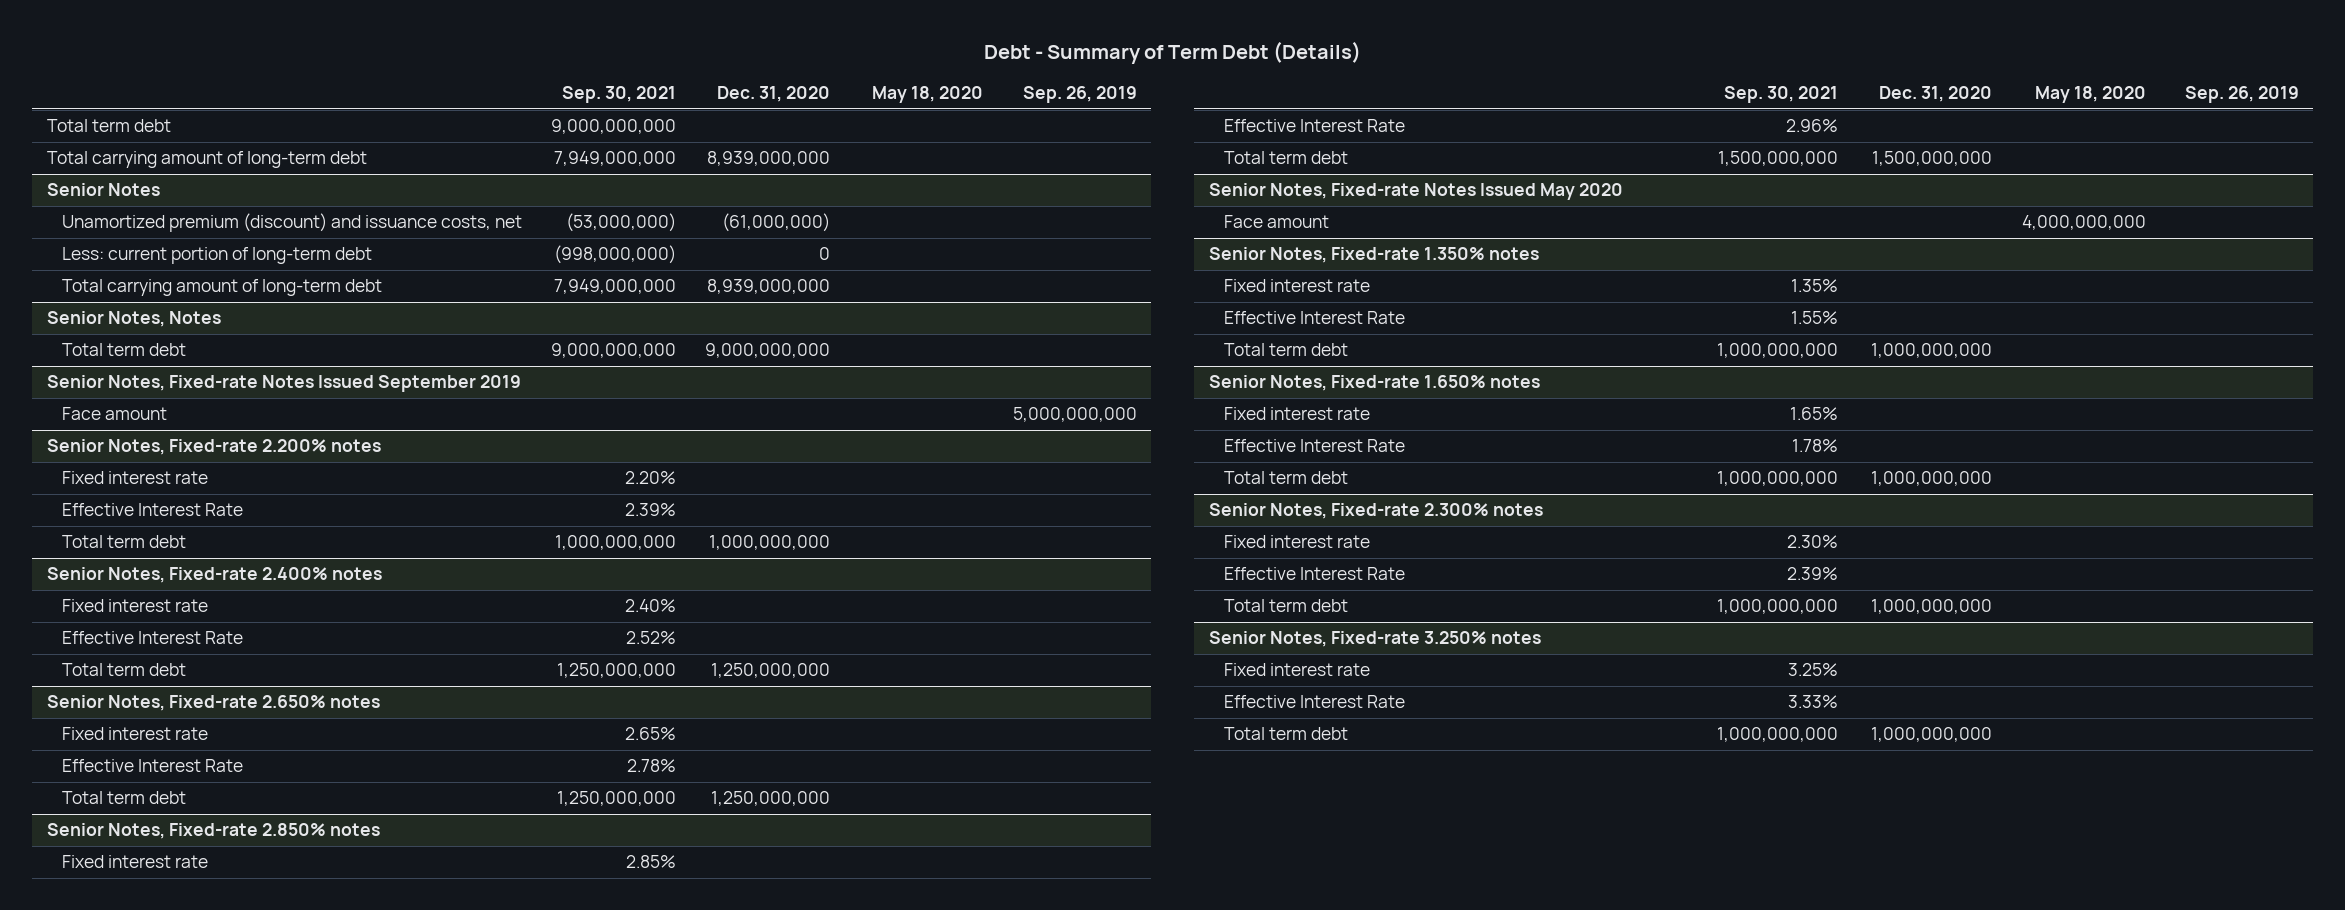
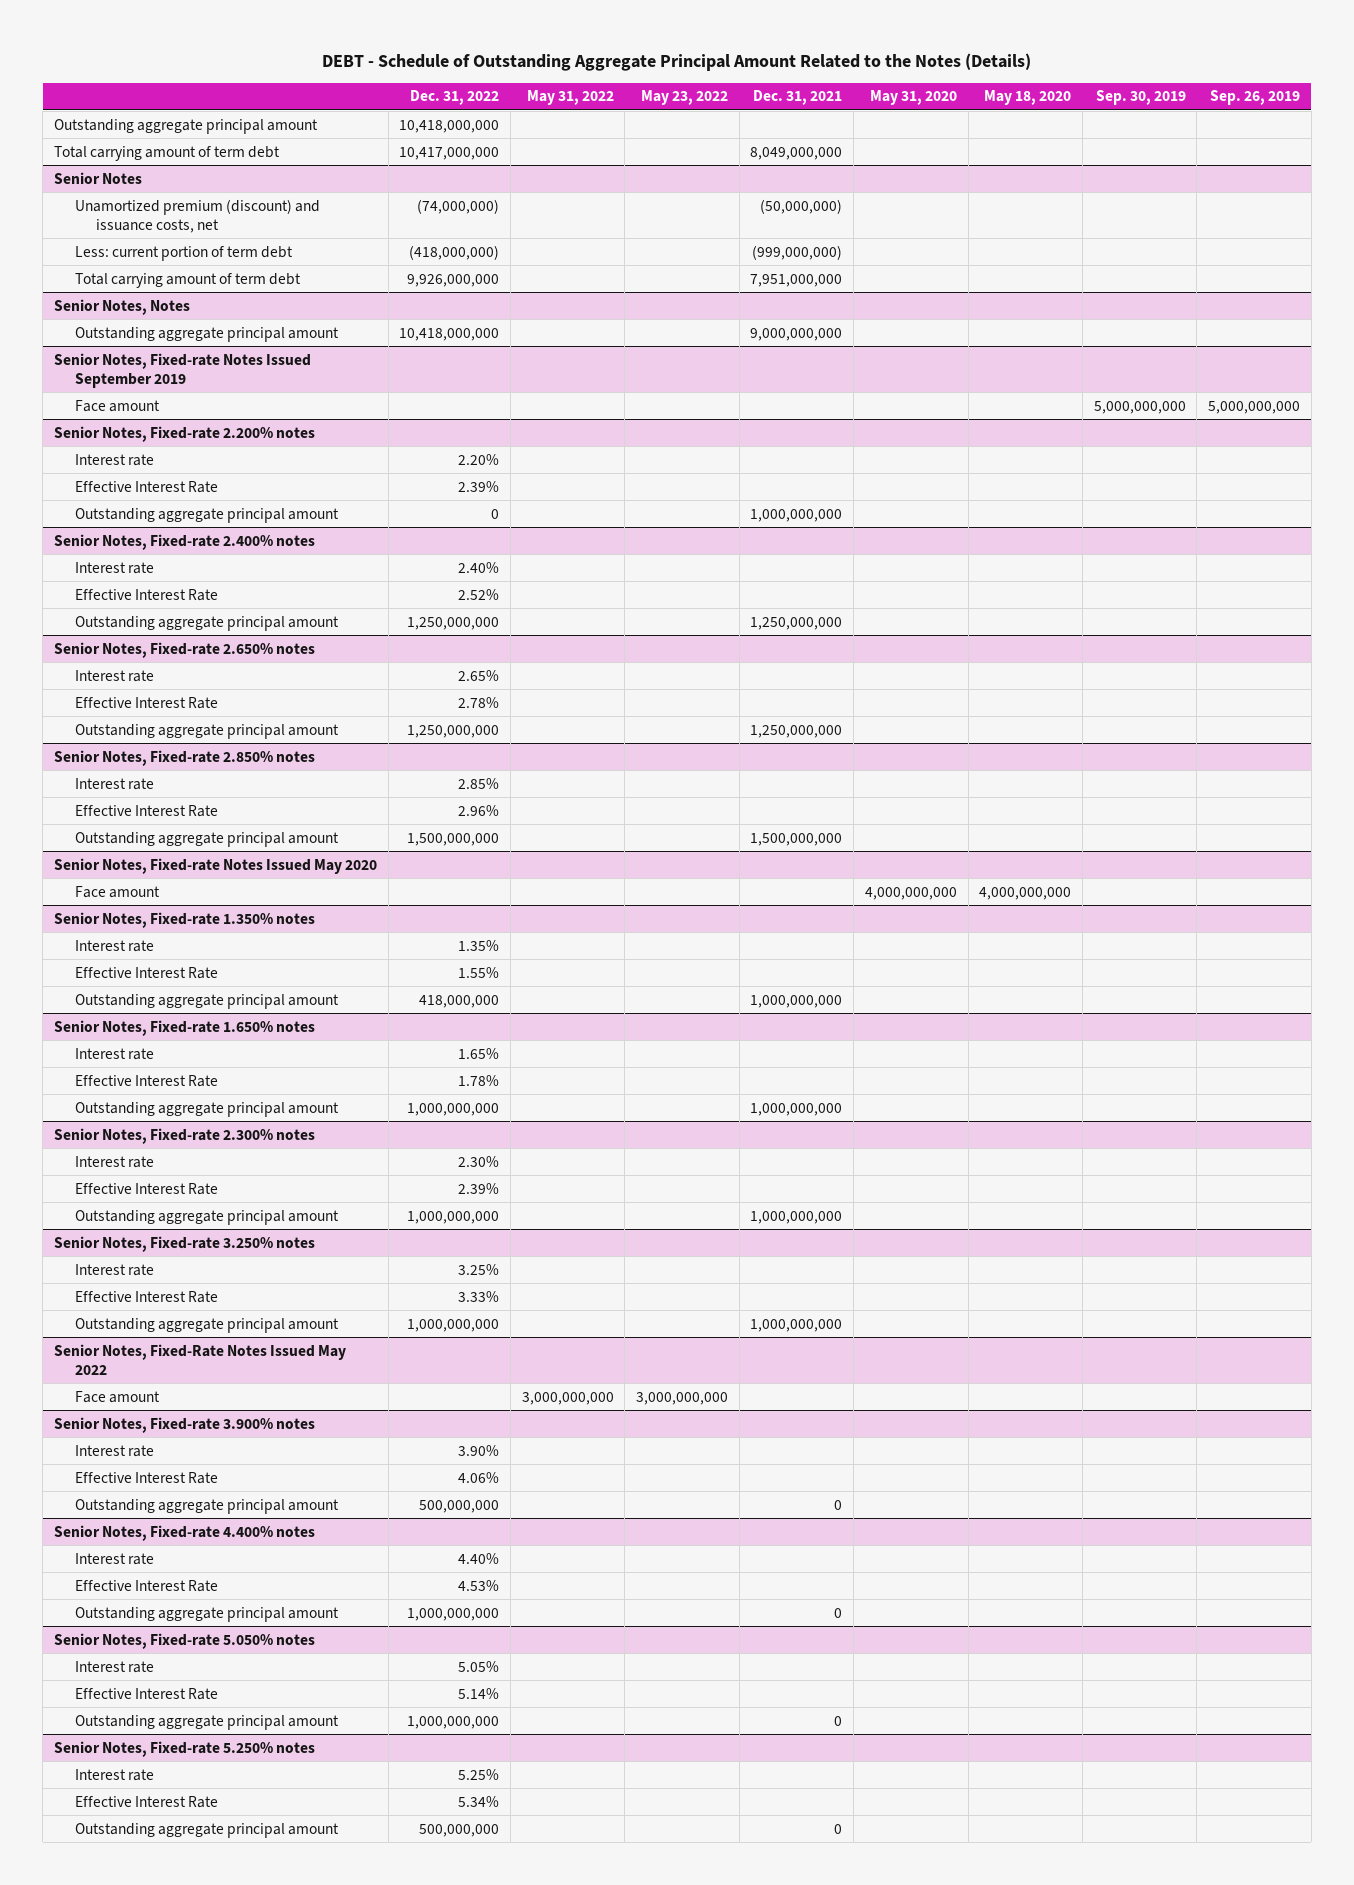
[983,40,1361,64] Debt - Summary of Term Debt (Details) -> [321,53,1031,72] DEBT - Schedule of Outstanding Aggregate Principal Amount Related to the Notes (Details)
[562,85,677,103] Sep. 30, 2021 -> none
[717,85,831,102] Dec. 31, 2020 -> none
none -> [410,90,500,106] Dec. 31, 2022
none -> [526,90,614,106] May 31, 2022
none -> [641,90,729,106] May 23, 2022
none -> [753,90,843,106] Dec. 31, 2021
none -> [869,90,957,106] May 31, 2020
none -> [1095,90,1186,106] Sep. 30, 2019
[46,119,171,133] Total term debt -> [53,118,318,134] Outstanding aggregate principal amount
[46,151,367,169] Total carrying amount of long-term debt -> [53,145,280,161] Total carrying amount of term debt
[61,247,372,265] Less: current portion of long-term debt -> [75,245,294,261] Less: current portion of term debt
[61,279,382,297] Total carrying amount of long-term debt -> [75,272,302,288] Total carrying amount of term debt
[61,343,186,357] Total term debt -> [75,326,340,342] Outstanding aggregate principal amount
[61,471,208,485] Fixed interest rate -> [75,453,155,466] Interest rate
[61,535,186,549] Total term debt -> [75,507,340,523] Outstanding aggregate principal amount
[61,599,208,613] Fixed interest rate -> [75,561,155,574] Interest rate
[61,663,186,677] Total term debt -> [75,615,340,631] Outstanding aggregate principal amount
[61,727,208,741] Fixed interest rate -> [75,669,155,682] Interest rate
[61,791,186,805] Total term debt -> [75,723,340,739] Outstanding aggregate principal amount
[61,855,208,869] Fixed interest rate -> [75,777,155,790] Interest rate
[1224,151,1349,165] Total term debt -> [75,831,340,847] Outstanding aggregate principal amount
[1224,279,1371,293] Fixed interest rate -> [75,939,155,952] Interest rate
[1224,343,1349,357] Total term debt -> [75,993,340,1009] Outstanding aggregate principal amount
[1224,407,1371,421] Fixed interest rate -> [75,1047,155,1060] Interest rate
[1224,471,1349,485] Total term debt -> [75,1101,340,1117] Outstanding aggregate principal amount
[1224,535,1371,549] Fixed interest rate -> [75,1155,155,1168] Interest rate
[1224,599,1349,613] Total term debt -> [75,1209,340,1225] Outstanding aggregate principal amount
[1224,663,1371,677] Fixed interest rate -> [75,1263,155,1276] Interest rate
[1224,727,1349,741] Total term debt -> [75,1317,340,1333] Outstanding aggregate principal amount
none -> [53,1343,346,1375] Senior Notes, Fixed-Rate Notes Issued May 2022
none -> [75,1390,161,1403] Face amount
none -> [53,1416,315,1433] Senior Notes, Fixed-rate 3.900% notes
none -> [75,1444,155,1457] Interest rate
none -> [75,1471,219,1484] Effective Interest Rate
none -> [75,1498,340,1514] Outstanding aggregate principal amount
none -> [53,1524,315,1541] Senior Notes, Fixed-rate 4.400% notes
none -> [75,1552,155,1565] Interest rate
none -> [75,1579,219,1592] Effective Interest Rate
none -> [75,1606,340,1622] Outstanding aggregate principal amount
none -> [53,1632,315,1649] Senior Notes, Fixed-rate 5.050% notes
none -> [75,1660,155,1673] Interest rate
none -> [75,1687,219,1700] Effective Interest Rate
none -> [75,1714,340,1730] Outstanding aggregate principal amount
none -> [53,1740,315,1757] Senior Notes, Fixed-rate 5.250% notes
none -> [75,1768,155,1781] Interest rate
none -> [75,1795,219,1808] Effective Interest Rate
none -> [75,1822,340,1838] Outstanding aggregate principal amount

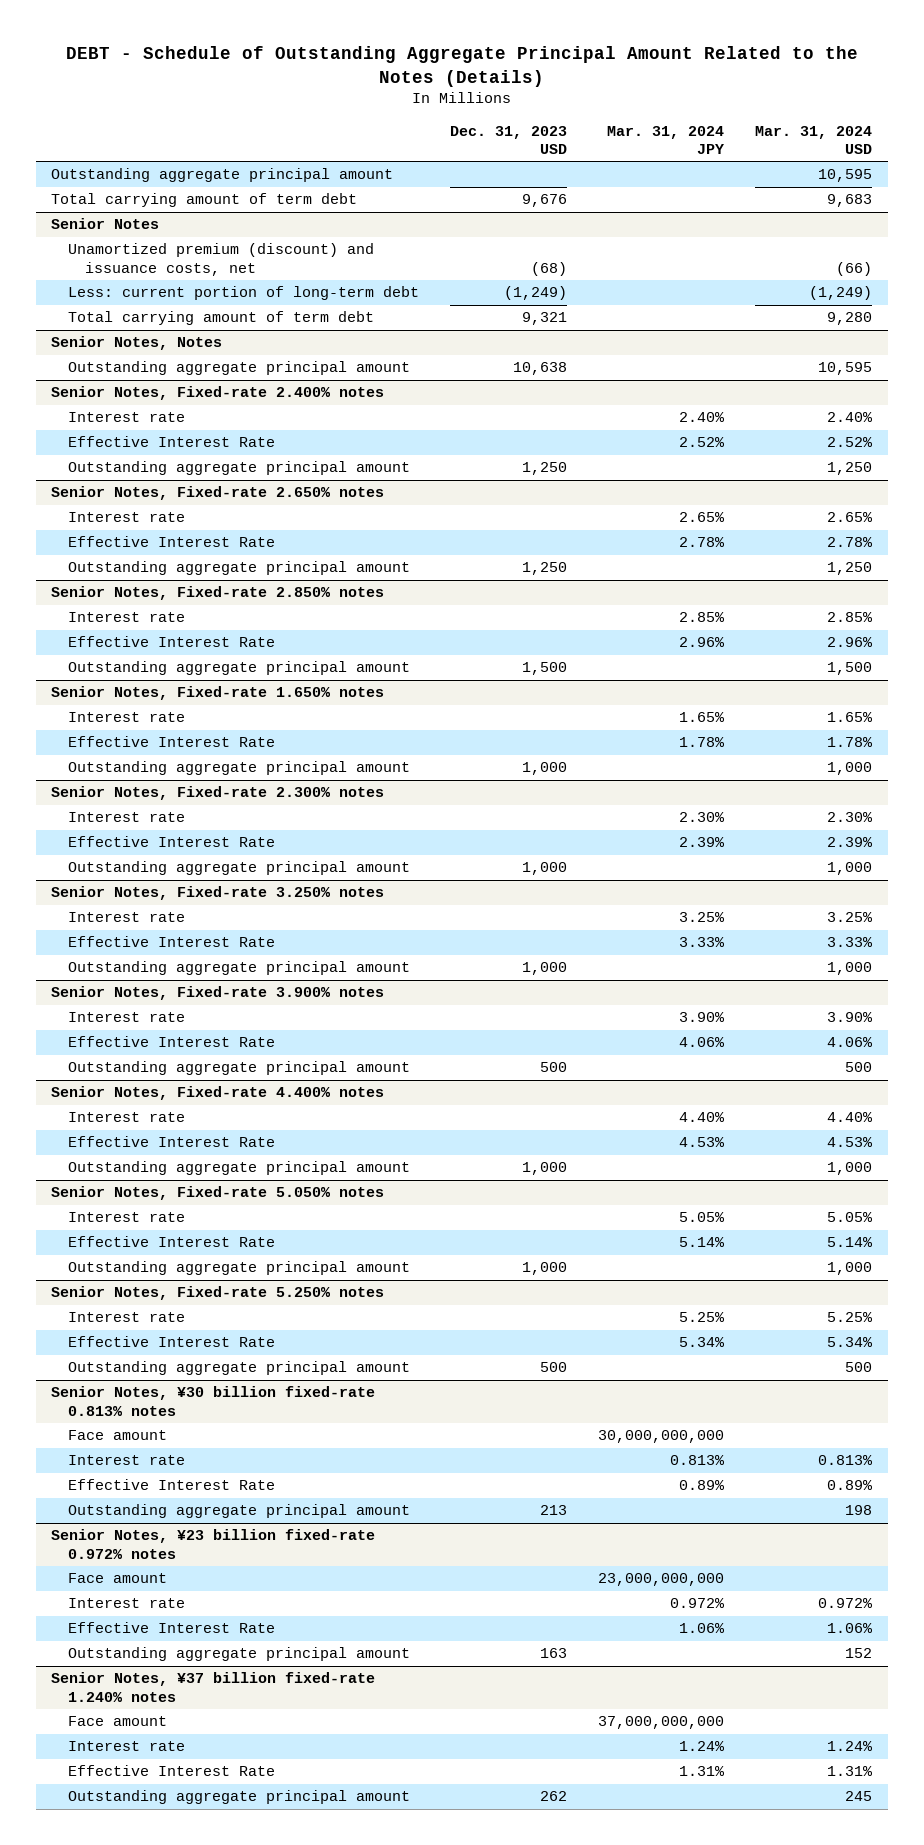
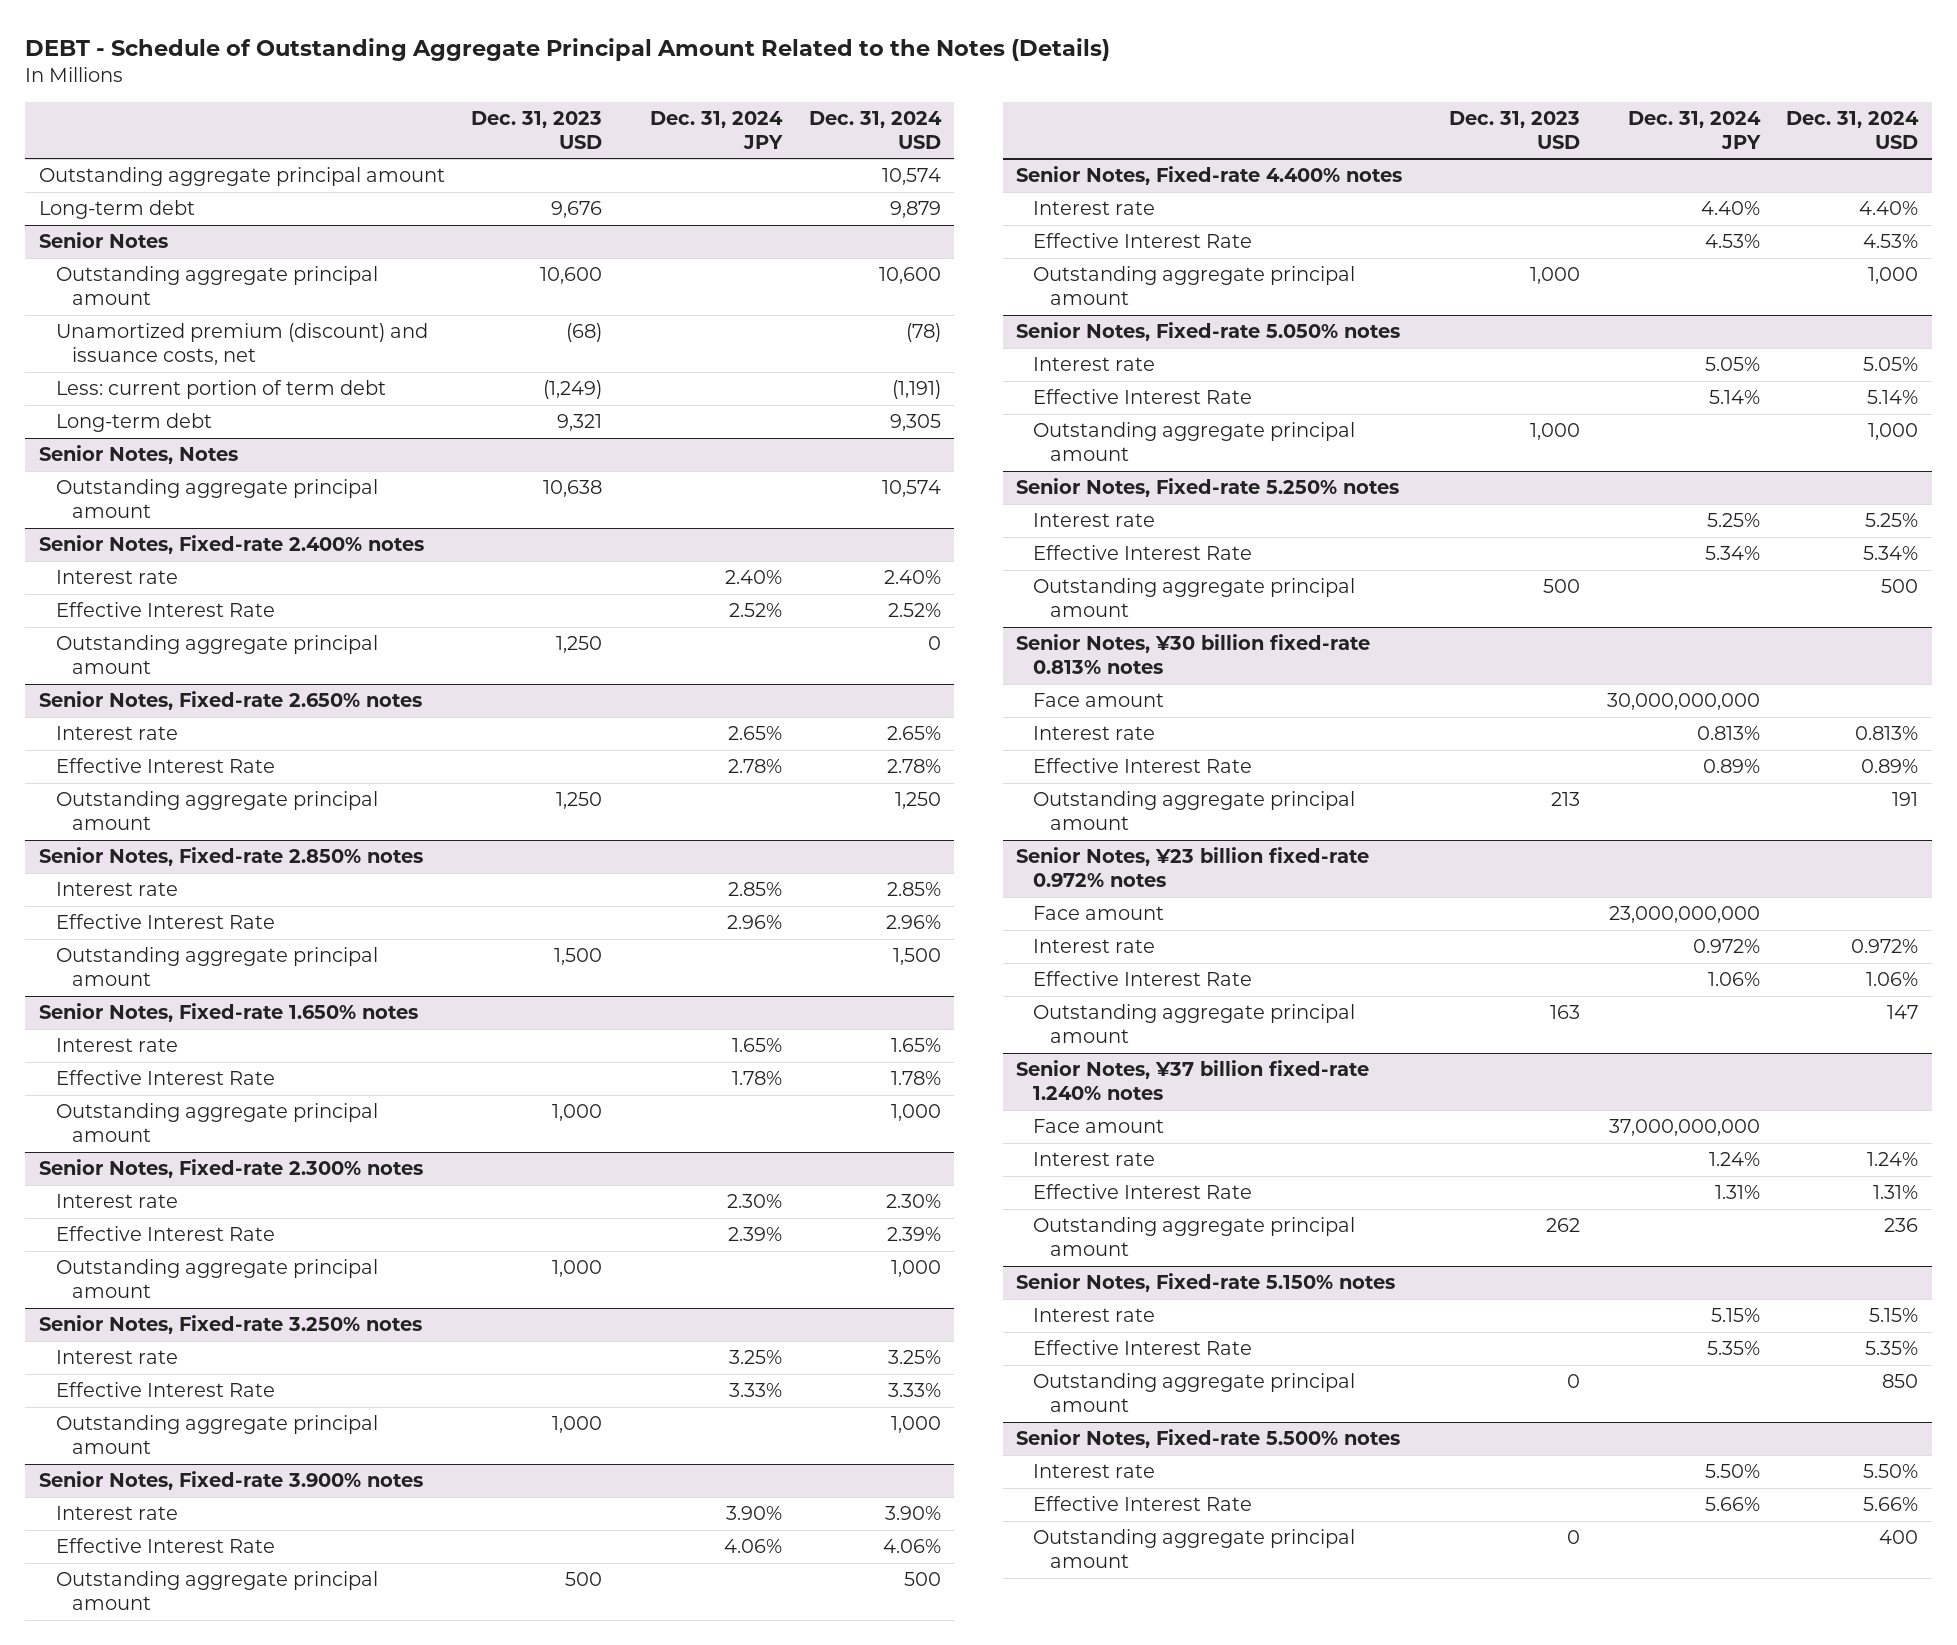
[607,125,725,155] Mar. 31, 2024 JPY -> none
[755,125,873,155] Mar. 31, 2024 USD -> none
none -> [650,110,784,149] Dec. 31, 2024 JPY
none -> [808,110,942,149] Dec. 31, 2024 USD
[51,193,358,208] Total carrying amount of term debt -> [38,200,195,220] Long-term debt
none -> [55,266,378,306] Outstanding aggregate principal amount
[68,286,420,301] Less: current portion of long-term debt -> [55,380,386,400] Less: current portion of term debt
[68,311,375,326] Total carrying amount of term debt -> [55,413,212,433] Long-term debt
none -> [1016,1273,1396,1293] Senior Notes, Fixed-rate 5.150% notes
none -> [1033,1308,1156,1323] Interest rate
none -> [1033,1340,1253,1356] Effective Interest Rate
none -> [1033,1373,1356,1413] Outstanding aggregate principal amount
none -> [1016,1429,1401,1449] Senior Notes, Fixed-rate 5.500% notes
none -> [1033,1464,1156,1479] Interest rate
none -> [1033,1496,1253,1512] Effective Interest Rate
none -> [1033,1529,1356,1569] Outstanding aggregate principal amount

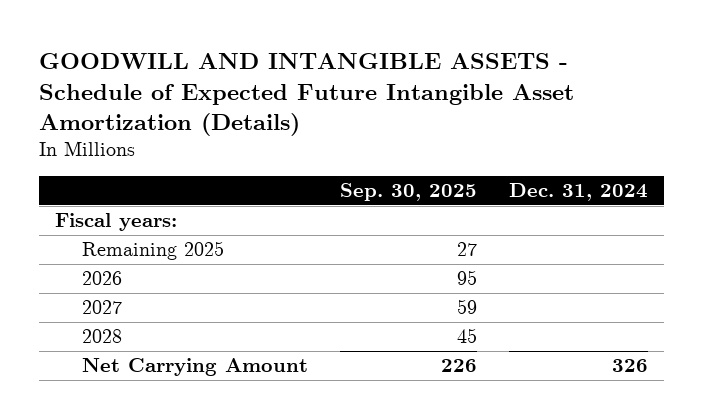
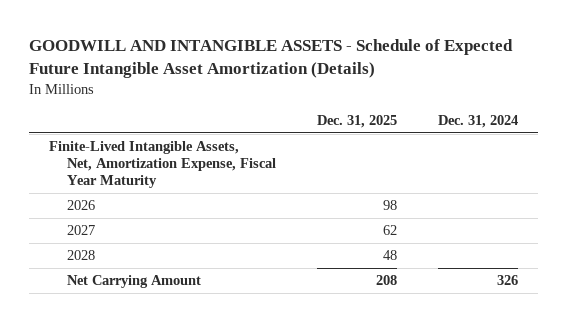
[340,183,478,202] Sep. 30, 2025 -> none
none -> [316,115,397,129] Dec. 31, 2025
[82,241,225,261] Remaining 2025 -> none
[54,213,177,232] Fiscal years: -> [49,141,276,189] Finite-Lived Intangible Assets, Net, Amortization Expense, Fiscal Year Maturity

